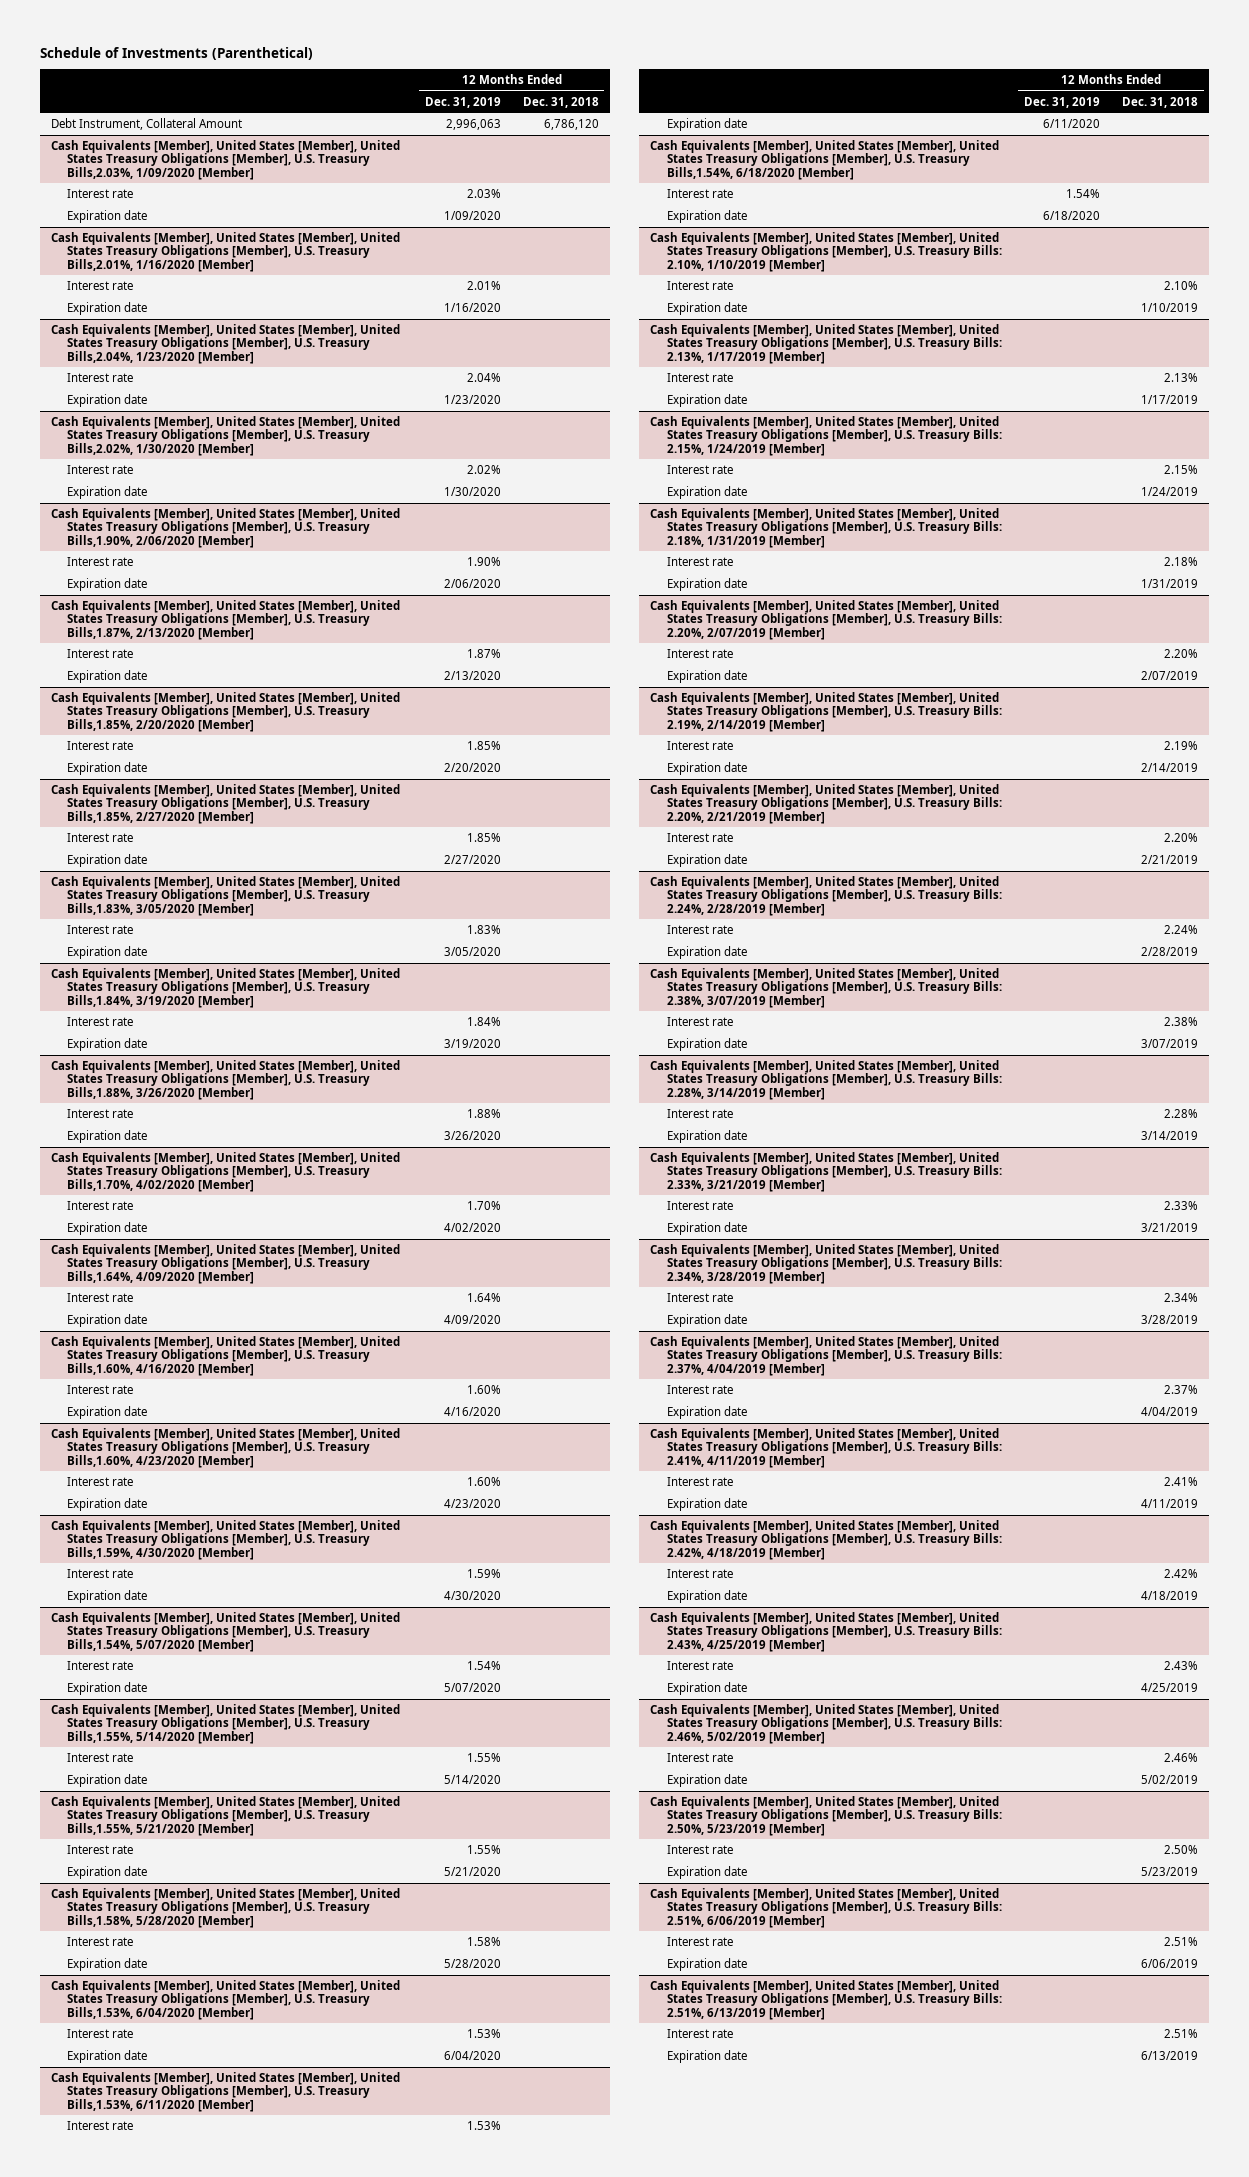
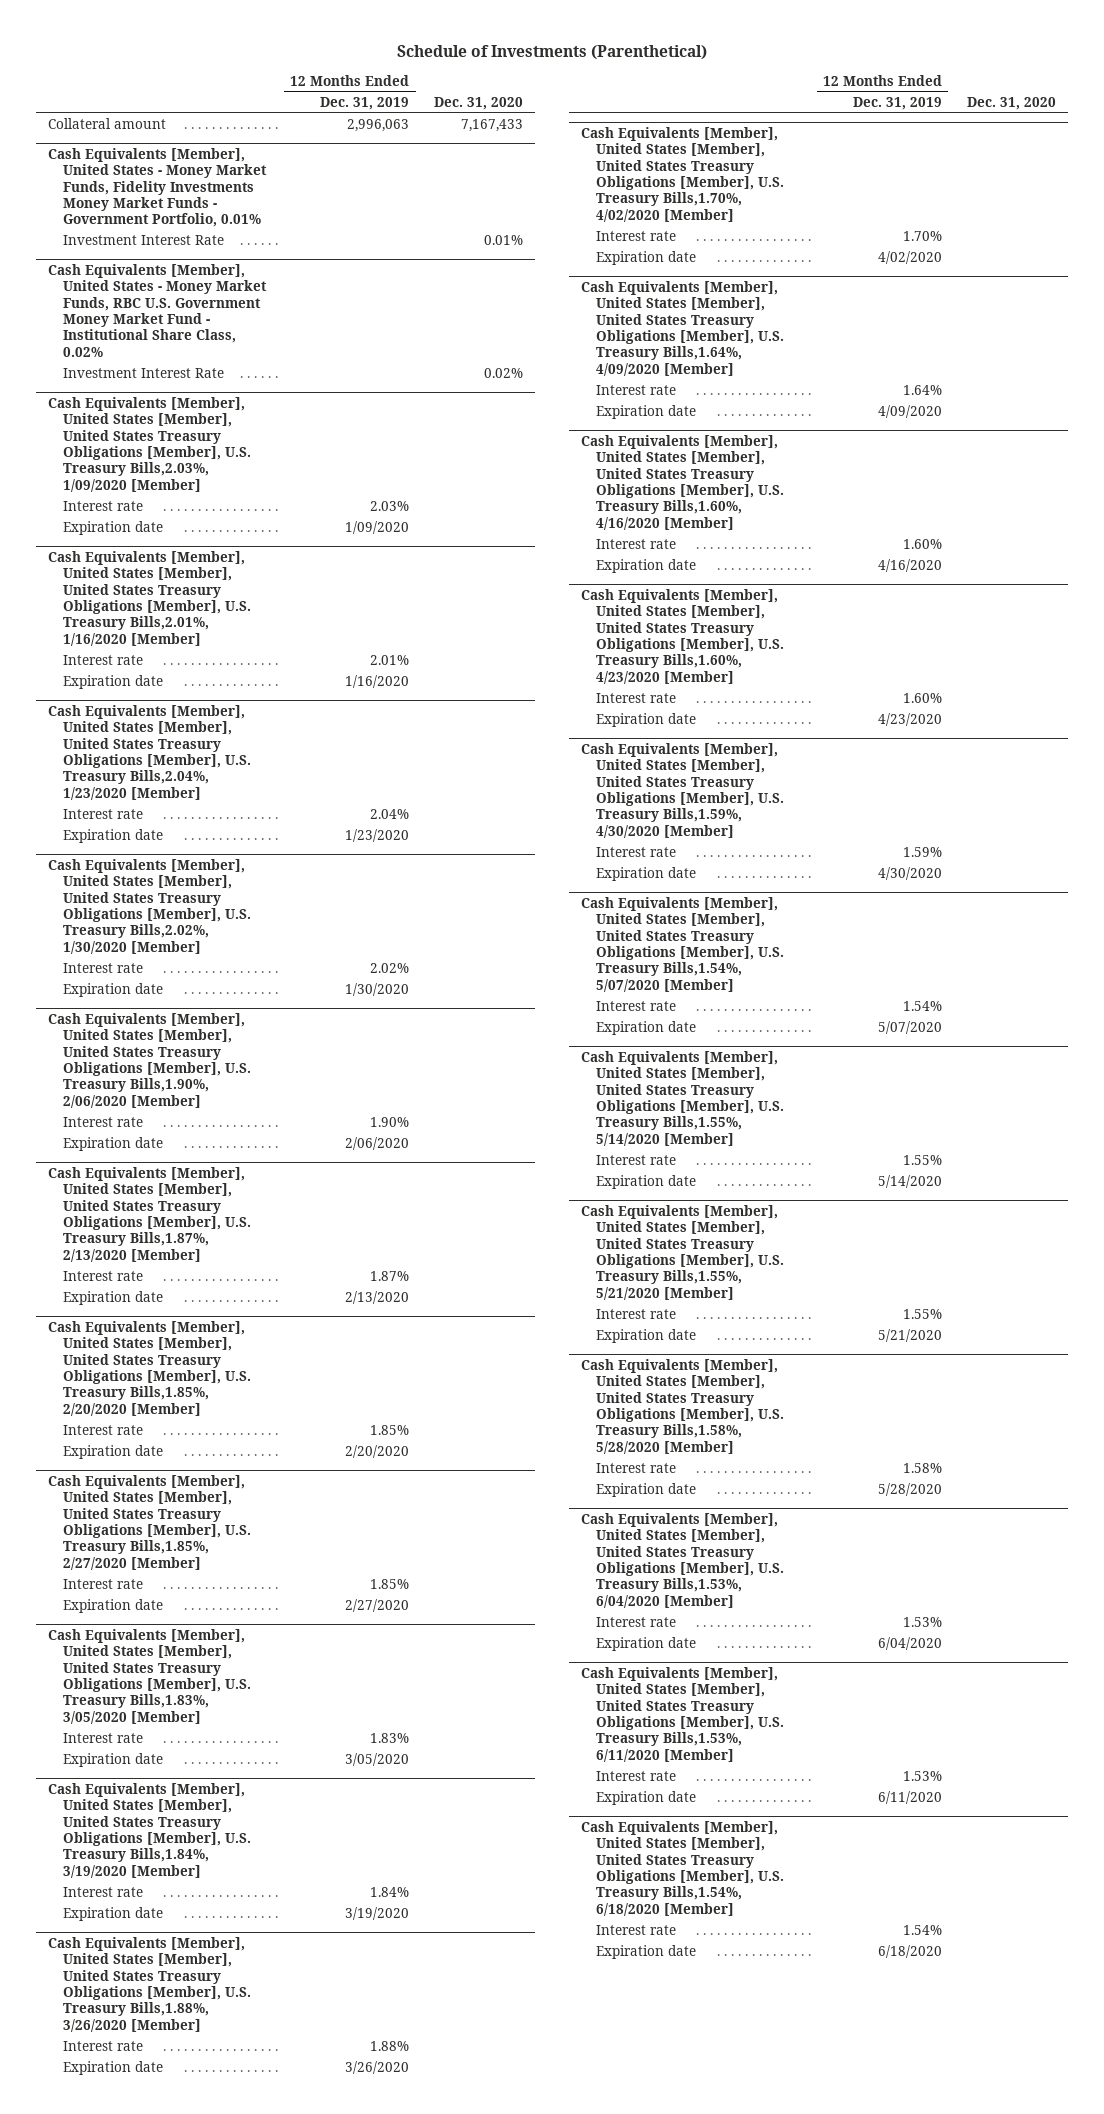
[522,96,599,108] Dec. 31, 2018 -> none
none -> [433,96,523,110] Dec. 31, 2020
[50,117,242,130] Debt Instrument, Collateral Amount -> [48,118,167,130] Collateral amount
none -> [48,147,267,228] Cash Equivalents [Member], United States - Money Market Funds, Fidelity Investments Money Market Funds - Government Portfolio, 0.01%
none -> [62,235,224,246] Investment Interest Rate
none -> [48,263,267,357] Cash Equivalents [Member], United States - Money Market Funds, RBC U.S. Government Money Market Fund - Institutional Share Class, 0.02%
none -> [62,368,224,379] Investment Interest Rate
[650,231,1002,272] Cash Equivalents [Member], United States [Member], United States Treasury Obligations [Member], U.S. Treasury Bills: 2.10%, 1/10/2019 [Member] -> none
[666,280,733,290] Interest rate -> none
[666,301,747,315] Expiration date -> none
[650,323,1002,364] Cash Equivalents [Member], United States [Member], United States Treasury Obligations [Member], U.S. Treasury Bills: 2.13%, 1/17/2019 [Member] -> none
[666,372,733,382] Interest rate -> none
[666,393,747,407] Expiration date -> none
[650,415,1002,456] Cash Equivalents [Member], United States [Member], United States Treasury Obligations [Member], U.S. Treasury Bills: 2.15%, 1/24/2019 [Member] -> none
[666,464,733,474] Interest rate -> none
[666,485,747,499] Expiration date -> none
[650,507,1002,548] Cash Equivalents [Member], United States [Member], United States Treasury Obligations [Member], U.S. Treasury Bills: 2.18%, 1/31/2019 [Member] -> none
[666,556,733,566] Interest rate -> none
[666,577,747,591] Expiration date -> none
[650,599,1002,640] Cash Equivalents [Member], United States [Member], United States Treasury Obligations [Member], U.S. Treasury Bills: 2.20%, 2/07/2019 [Member] -> none
[666,648,733,658] Interest rate -> none
[666,669,747,683] Expiration date -> none
[650,691,1002,732] Cash Equivalents [Member], United States [Member], United States Treasury Obligations [Member], U.S. Treasury Bills: 2.19%, 2/14/2019 [Member] -> none
[666,740,733,750] Interest rate -> none
[666,761,747,775] Expiration date -> none
[650,783,1002,824] Cash Equivalents [Member], United States [Member], United States Treasury Obligations [Member], U.S. Treasury Bills: 2.20%, 2/21/2019 [Member] -> none
[666,832,733,842] Interest rate -> none
[666,853,747,867] Expiration date -> none
[650,875,1002,916] Cash Equivalents [Member], United States [Member], United States Treasury Obligations [Member], U.S. Treasury Bills: 2.24%, 2/28/2019 [Member] -> none
[666,924,733,934] Interest rate -> none
[666,945,747,959] Expiration date -> none
[650,967,1002,1008] Cash Equivalents [Member], United States [Member], United States Treasury Obligations [Member], U.S. Treasury Bills: 2.38%, 3/07/2019 [Member] -> none
[666,1016,733,1026] Interest rate -> none
[666,1037,747,1051] Expiration date -> none
[650,1059,1002,1100] Cash Equivalents [Member], United States [Member], United States Treasury Obligations [Member], U.S. Treasury Bills: 2.28%, 3/14/2019 [Member] -> none
[666,1108,733,1118] Interest rate -> none
[666,1129,747,1143] Expiration date -> none
[650,1151,1002,1192] Cash Equivalents [Member], United States [Member], United States Treasury Obligations [Member], U.S. Treasury Bills: 2.33%, 3/21/2019 [Member] -> none
[666,1200,733,1210] Interest rate -> none
[666,1221,747,1235] Expiration date -> none
[650,1243,1002,1284] Cash Equivalents [Member], United States [Member], United States Treasury Obligations [Member], U.S. Treasury Bills: 2.34%, 3/28/2019 [Member] -> none
[666,1292,733,1302] Interest rate -> none
[666,1313,747,1327] Expiration date -> none
[650,1335,1002,1376] Cash Equivalents [Member], United States [Member], United States Treasury Obligations [Member], U.S. Treasury Bills: 2.37%, 4/04/2019 [Member] -> none
[666,1384,733,1394] Interest rate -> none
[666,1405,747,1419] Expiration date -> none
[650,1427,1002,1468] Cash Equivalents [Member], United States [Member], United States Treasury Obligations [Member], U.S. Treasury Bills: 2.41%, 4/11/2019 [Member] -> none
[666,1476,733,1486] Interest rate -> none
[666,1497,747,1511] Expiration date -> none
[650,1519,1002,1560] Cash Equivalents [Member], United States [Member], United States Treasury Obligations [Member], U.S. Treasury Bills: 2.42%, 4/18/2019 [Member] -> none
[666,1568,733,1578] Interest rate -> none
[666,1589,747,1603] Expiration date -> none
[650,1611,1002,1652] Cash Equivalents [Member], United States [Member], United States Treasury Obligations [Member], U.S. Treasury Bills: 2.43%, 4/25/2019 [Member] -> none
[666,1660,733,1670] Interest rate -> none
[666,1681,747,1695] Expiration date -> none
[650,1703,1002,1744] Cash Equivalents [Member], United States [Member], United States Treasury Obligations [Member], U.S. Treasury Bills: 2.46%, 5/02/2019 [Member] -> none
[666,1752,733,1762] Interest rate -> none
[666,1773,747,1787] Expiration date -> none
[650,1795,1002,1836] Cash Equivalents [Member], United States [Member], United States Treasury Obligations [Member], U.S. Treasury Bills: 2.50%, 5/23/2019 [Member] -> none
[666,1844,733,1854] Interest rate -> none
[666,1865,747,1879] Expiration date -> none
[650,1887,1002,1928] Cash Equivalents [Member], United States [Member], United States Treasury Obligations [Member], U.S. Treasury Bills: 2.51%, 6/06/2019 [Member] -> none
[666,1936,733,1946] Interest rate -> none
[666,1957,747,1971] Expiration date -> none
[650,1979,1002,2020] Cash Equivalents [Member], United States [Member], United States Treasury Obligations [Member], U.S. Treasury Bills: 2.51%, 6/13/2019 [Member] -> none
[666,2028,733,2038] Interest rate -> none
[666,2049,747,2063] Expiration date -> none

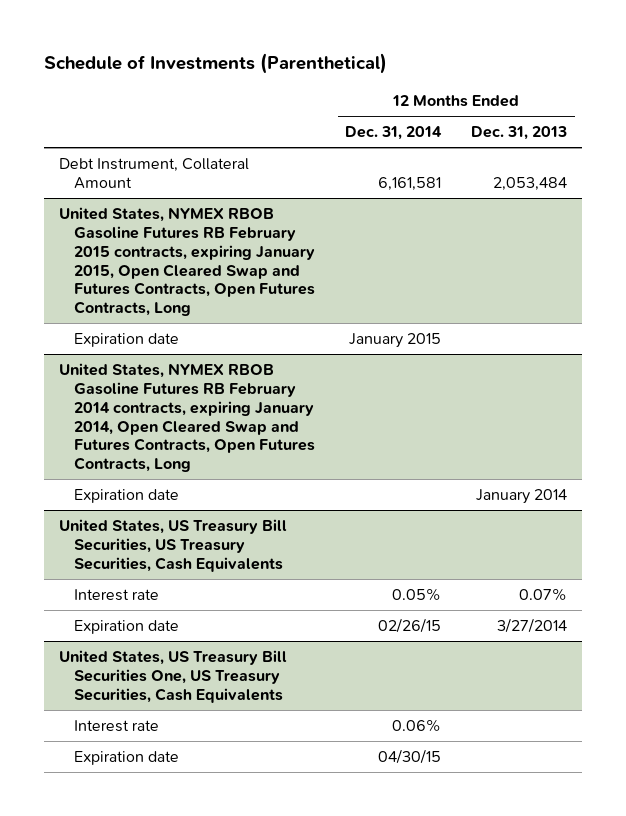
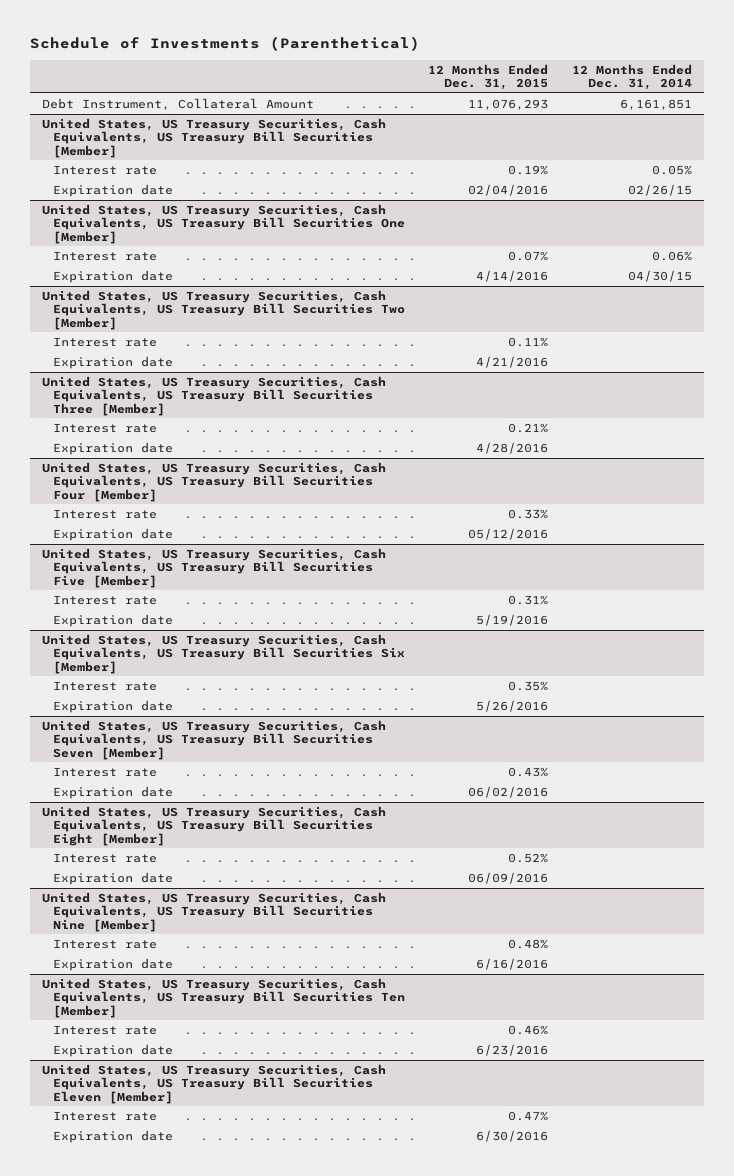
[471,126,568,141] Dec. 31, 2013 -> none
none -> [428,63,549,90] 12 Months Ended Dec. 31, 2015
[59,207,315,317] United States, NYMEX RBOB Gasoline Futures RB February 2015 contracts, expiring January 2015, Open Cleared Swap and Futures Contracts, Open Futures Contracts, Long -> none
[73,333,179,348] Expiration date -> none
[59,363,315,473] United States, NYMEX RBOB Gasoline Futures RB February 2014 contracts, expiring January 2014, Open Cleared Swap and Futures Contracts, Open Futures Contracts, Long -> none
[73,489,179,504] Expiration date -> none
[378,176,442,191] 6,161,581 -> [619,98,692,110] 6,161,851
[59,519,288,572] United States, US Treasury Bill Securities, US Treasury Securities, Cash Equivalents -> [42,117,387,158] United States, US Treasury Securities, Cash Equivalents, US Treasury Bill Securities [Member]
[59,650,288,703] United States, US Treasury Bill Securities One, US Treasury Securities, Cash Equivalents -> [42,203,405,244] United States, US Treasury Securities, Cash Equivalents, US Treasury Bill Securities One [Member]
none -> [42,289,405,330] United States, US Treasury Securities, Cash Equivalents, US Treasury Bill Securities Two [Member]
none -> [52,336,157,347] Interest rate
none -> [52,355,173,369] Expiration date
none -> [42,375,387,416] United States, US Treasury Securities, Cash Equivalents, US Treasury Bill Securities Three [Member]
none -> [52,422,157,433] Interest rate
none -> [52,441,173,455] Expiration date
none -> [42,461,387,502] United States, US Treasury Securities, Cash Equivalents, US Treasury Bill Securities Four [Member]
none -> [52,508,157,519] Interest rate
none -> [52,527,173,541] Expiration date
none -> [42,547,387,588] United States, US Treasury Securities, Cash Equivalents, US Treasury Bill Securities Five [Member]
none -> [52,594,157,605] Interest rate
none -> [52,613,173,627] Expiration date
none -> [42,633,405,674] United States, US Treasury Securities, Cash Equivalents, US Treasury Bill Securities Six [Member]
none -> [52,680,157,691] Interest rate
none -> [52,699,173,713] Expiration date
none -> [42,719,387,760] United States, US Treasury Securities, Cash Equivalents, US Treasury Bill Securities Seven [Member]
none -> [52,766,157,777] Interest rate
none -> [52,785,173,799] Expiration date
none -> [42,805,387,846] United States, US Treasury Securities, Cash Equivalents, US Treasury Bill Securities Eight [Member]
none -> [52,852,157,863] Interest rate
none -> [52,871,173,885] Expiration date
none -> [42,891,387,932] United States, US Treasury Securities, Cash Equivalents, US Treasury Bill Securities Nine [Member]
none -> [52,938,157,949] Interest rate
none -> [52,957,173,971] Expiration date
none -> [42,977,405,1018] United States, US Treasury Securities, Cash Equivalents, US Treasury Bill Securities Ten [Member]
none -> [52,1024,157,1035] Interest rate
none -> [52,1043,173,1057] Expiration date
none -> [42,1063,387,1104] United States, US Treasury Securities, Cash Equivalents, US Treasury Bill Securities Eleven [Member]
none -> [52,1110,157,1121] Interest rate
none -> [52,1129,173,1143] Expiration date

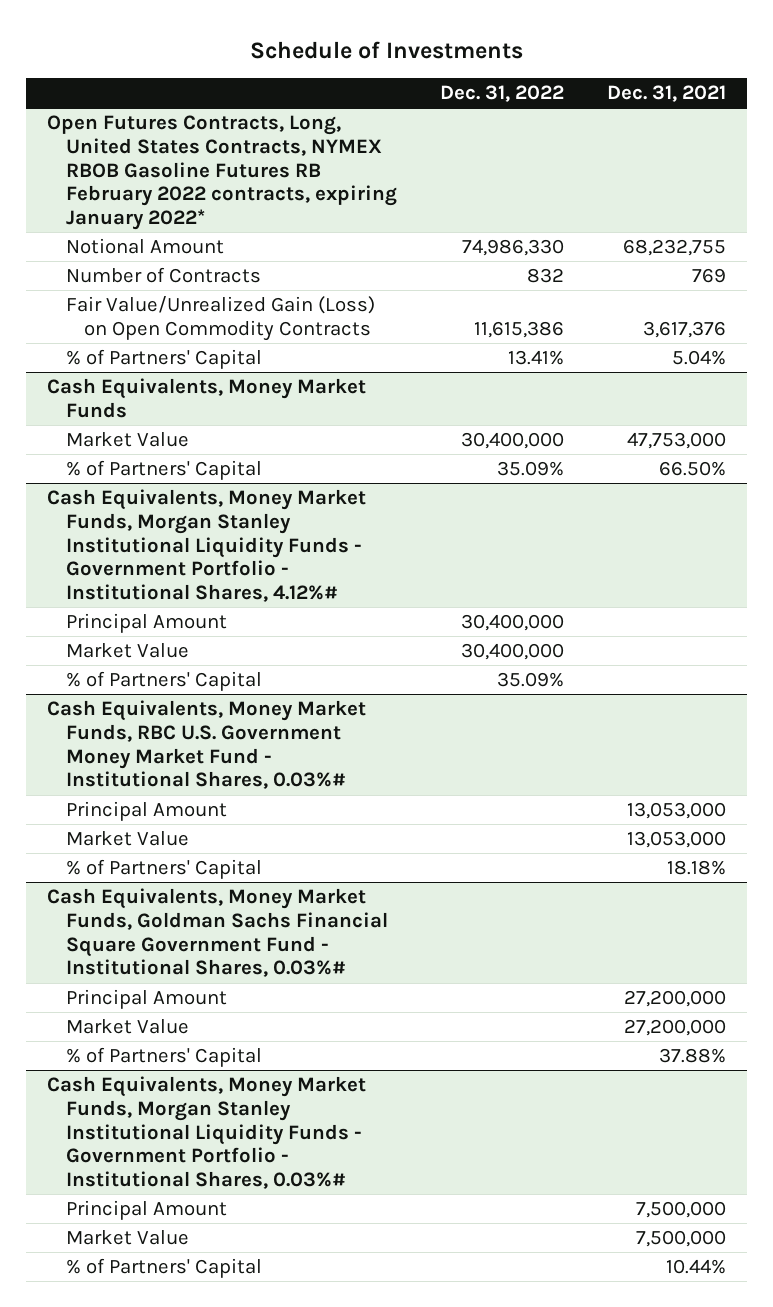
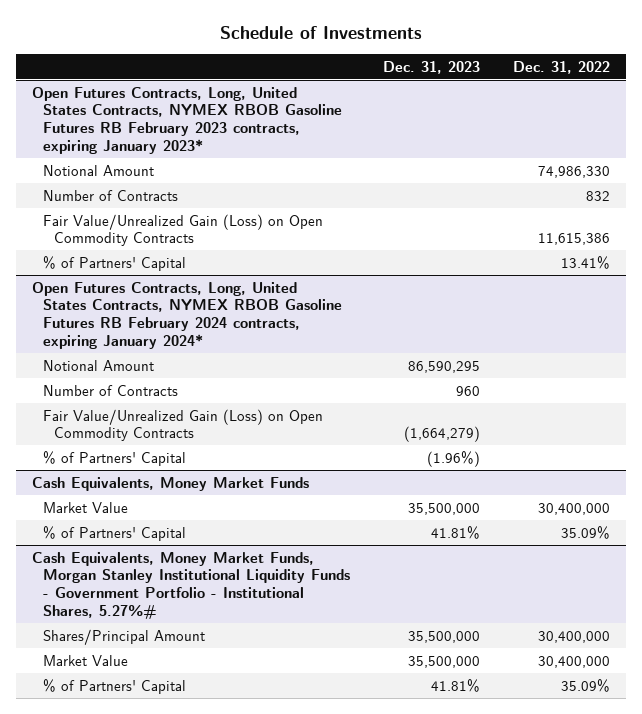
[606,85,726,103] Dec. 31, 2021 -> none
none -> [382,60,480,74] Dec. 31, 2023
[47,115,397,231] Open Futures Contracts, Long, United States Contracts, NYMEX RBOB Gasoline Futures RB February 2022 contracts, expiring January 2022* -> [32,86,342,154] Open Futures Contracts, Long, United States Contracts, NYMEX RBOB Gasoline Futures RB February 2023 contracts, expiring January 2023*
none -> [32,281,342,349] Open Futures Contracts, Long, United States Contracts, NYMEX RBOB Gasoline Futures RB February 2024 contracts, expiring January 2024*
none -> [42,359,154,371] Notional Amount
none -> [42,384,178,396] Number of Contracts
none -> [42,408,323,442] Fair Value/Unrealized Gain (Loss) on Open Commodity Contracts
none -> [42,450,186,466] % of Partners' Capital
[47,489,367,603] Cash Equivalents, Money Market Funds, Morgan Stanley Institutional Liquidity Funds - Government Portfolio - Institutional Shares, 4.12%# -> [32,551,350,619] Cash Equivalents, Money Market Funds, Morgan Stanley Institutional Liquidity Funds - Government Portfolio - Institutional Shares, 5.27%#
[65,613,227,634] Principal Amount -> [42,628,205,645] Shares/Principal Amount
[47,700,367,790] Cash Equivalents, Money Market Funds, RBC U.S. Government Money Market Fund - Institutional Shares, 0.03%# -> none
[65,801,227,822] Principal Amount -> none
[65,831,189,847] Market Value -> none
[65,859,262,880] % of Partners' Capital -> none
[47,888,388,978] Cash Equivalents, Money Market Funds, Goldman Sachs Financial Square Government Fund - Institutional Shares, 0.03%# -> none
[65,989,227,1010] Principal Amount -> none
[65,1019,189,1035] Market Value -> none
[65,1047,262,1068] % of Partners' Capital -> none
[47,1076,367,1190] Cash Equivalents, Money Market Funds, Morgan Stanley Institutional Liquidity Funds - Government Portfolio - Institutional Shares, 0.03%# -> none
[65,1200,227,1221] Principal Amount -> none
[65,1230,189,1246] Market Value -> none
[65,1258,262,1279] % of Partners' Capital -> none

